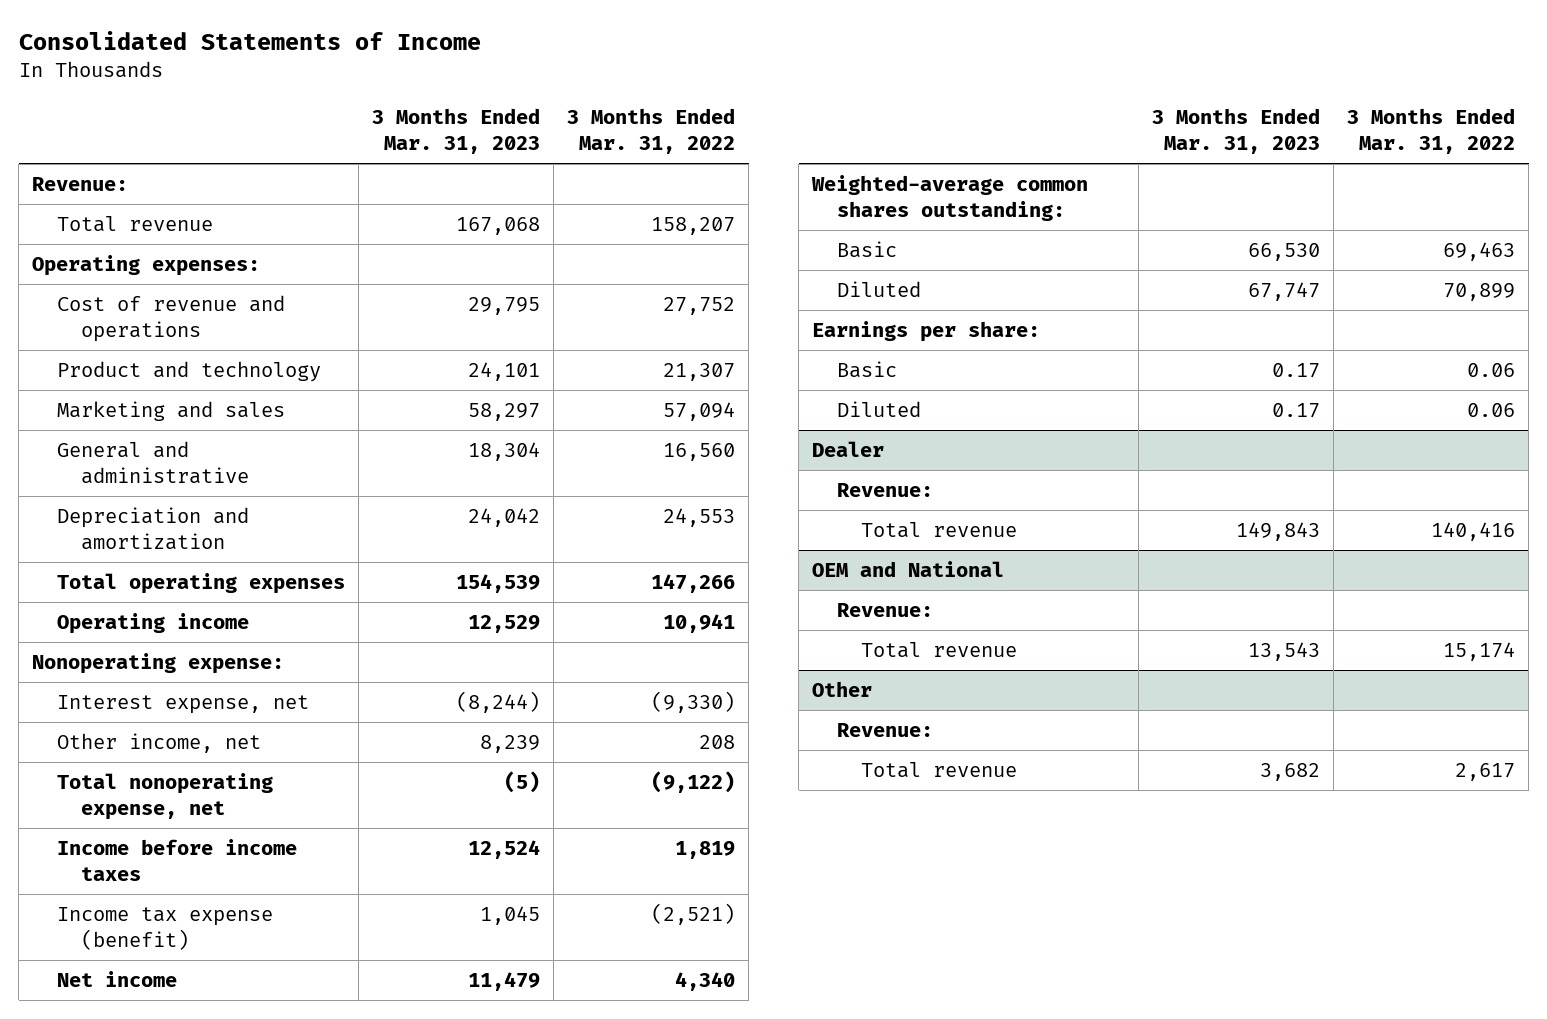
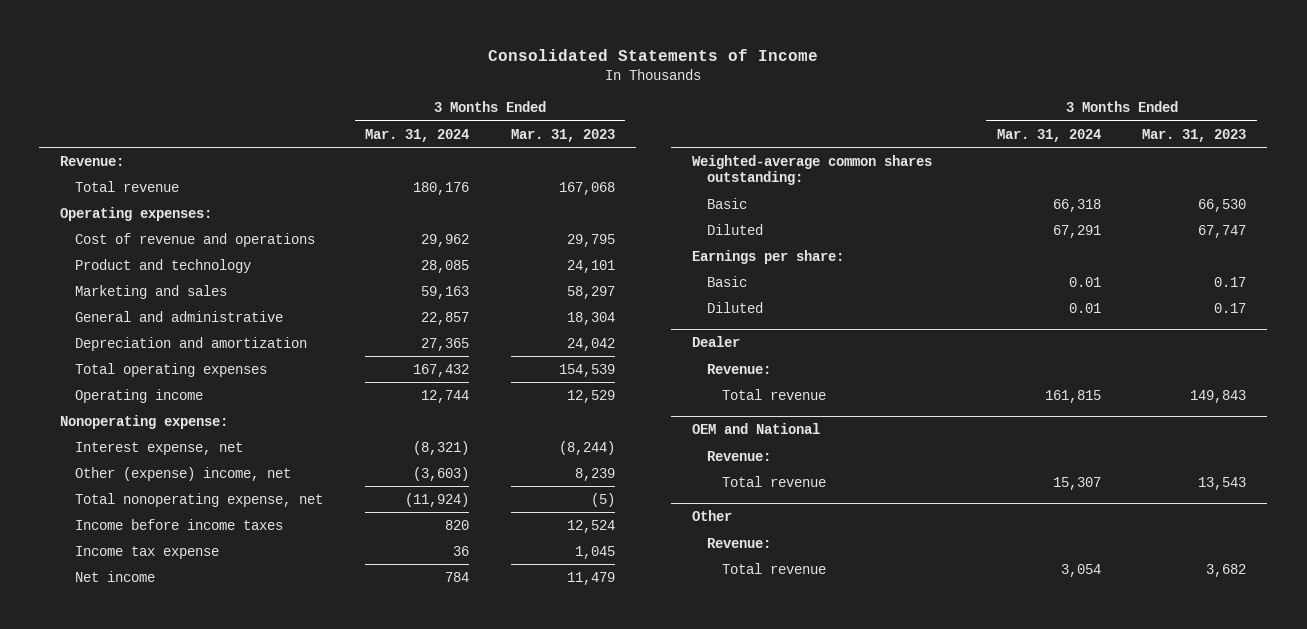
[566,108,735,155] 3 Months Ended Mar. 31, 2022 -> none
none -> [365,128,470,142] Mar. 31, 2024
[56,732,261,753] Other income, net -> [75,466,292,481] Other (expense) income, net
[56,906,273,950] Income tax expense (benefit) -> [75,545,220,559] Income tax expense

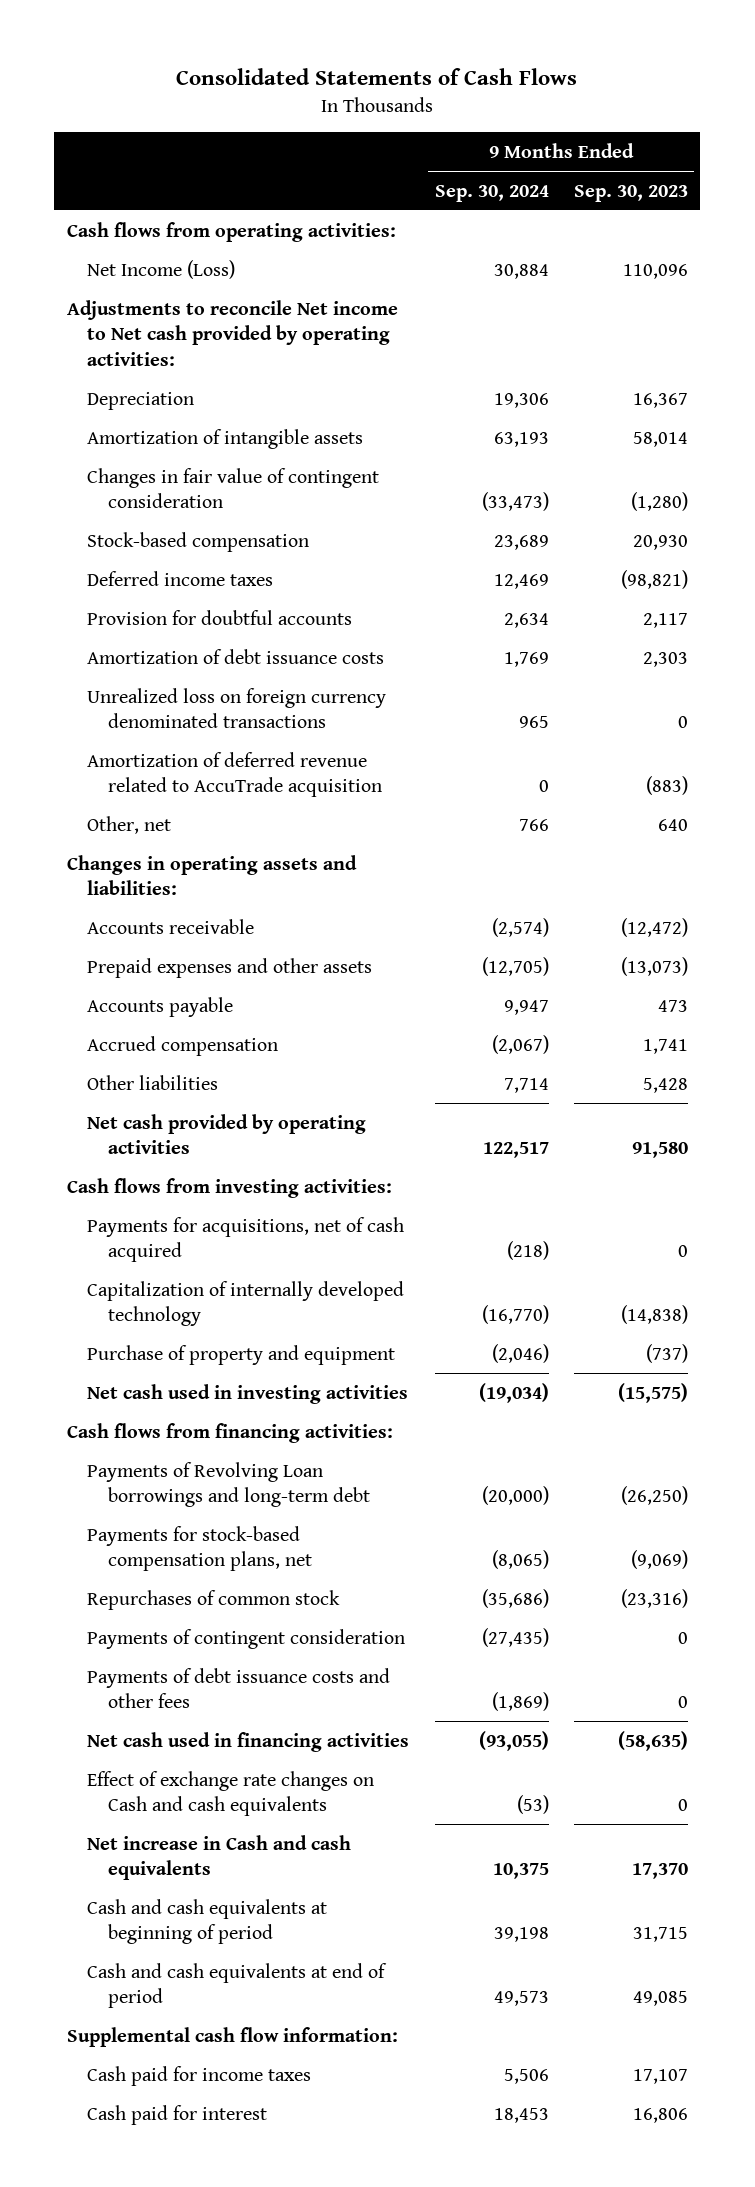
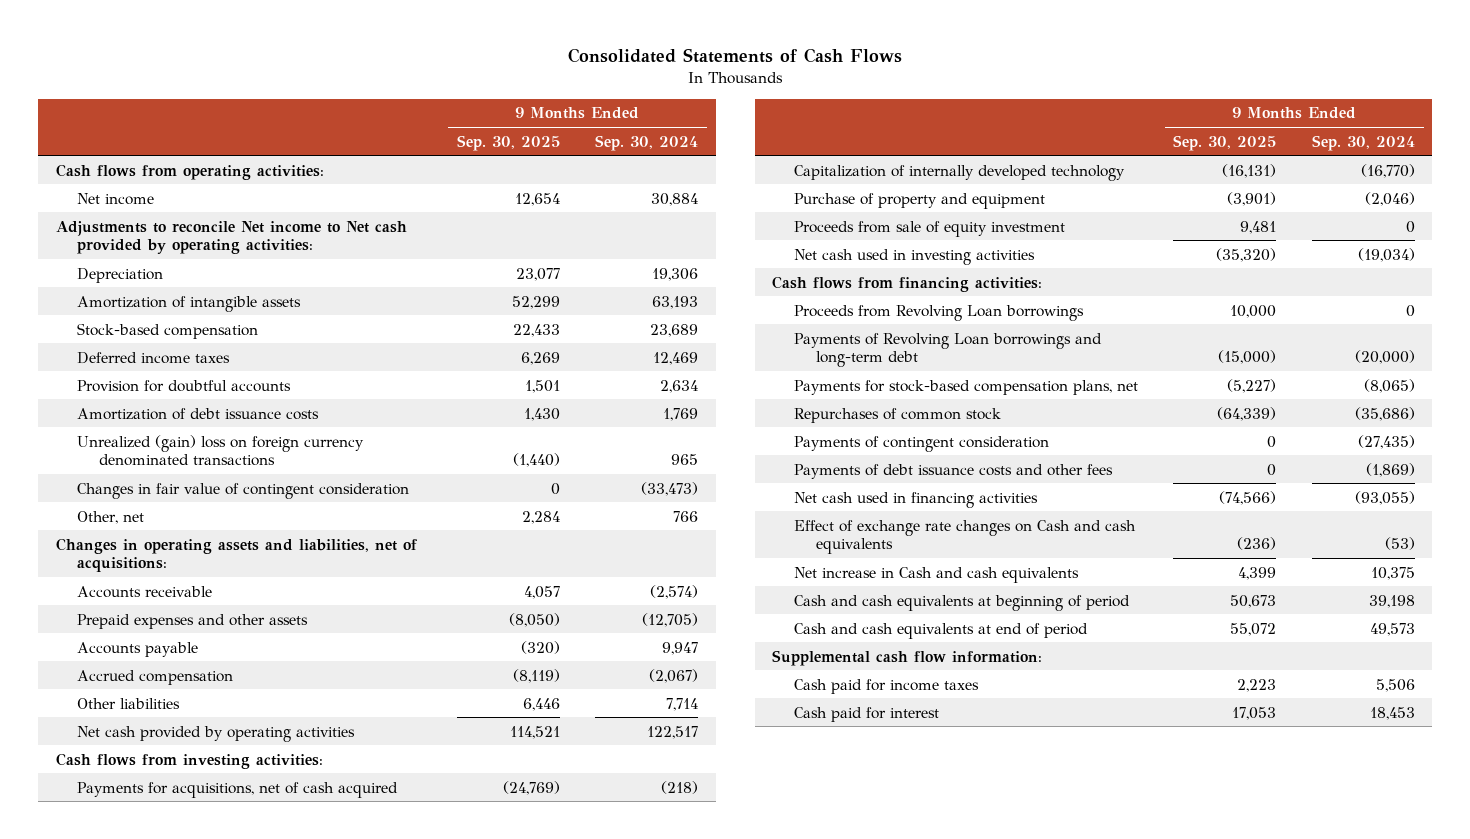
[573,184,688,202] Sep. 30, 2023 -> none
none -> [456,134,560,151] Sep. 30, 2025
[87,259,236,279] Net Income (Loss) -> [77,192,155,205] Net income
[87,751,382,798] Amortization of deferred revenue related to AccuTrade acquisition -> none
[87,687,387,729] Unrealized loss on foreign currency denominated transactions -> [77,434,365,467] Unrealized (gain) loss on foreign currency denominated transactions
[87,467,380,509] Changes in fair value of contingent consideration -> [77,482,410,499] Changes in fair value of contingent consideration
[67,854,358,896] Changes in operating assets and liabilities: -> [55,537,418,573] Changes in operating assets and liabilities, net of acquisitions:
none -> [794,220,1066,237] Proceeds from sale of equity investment
none -> [794,304,1085,321] Proceeds from Revolving Loan borrowings

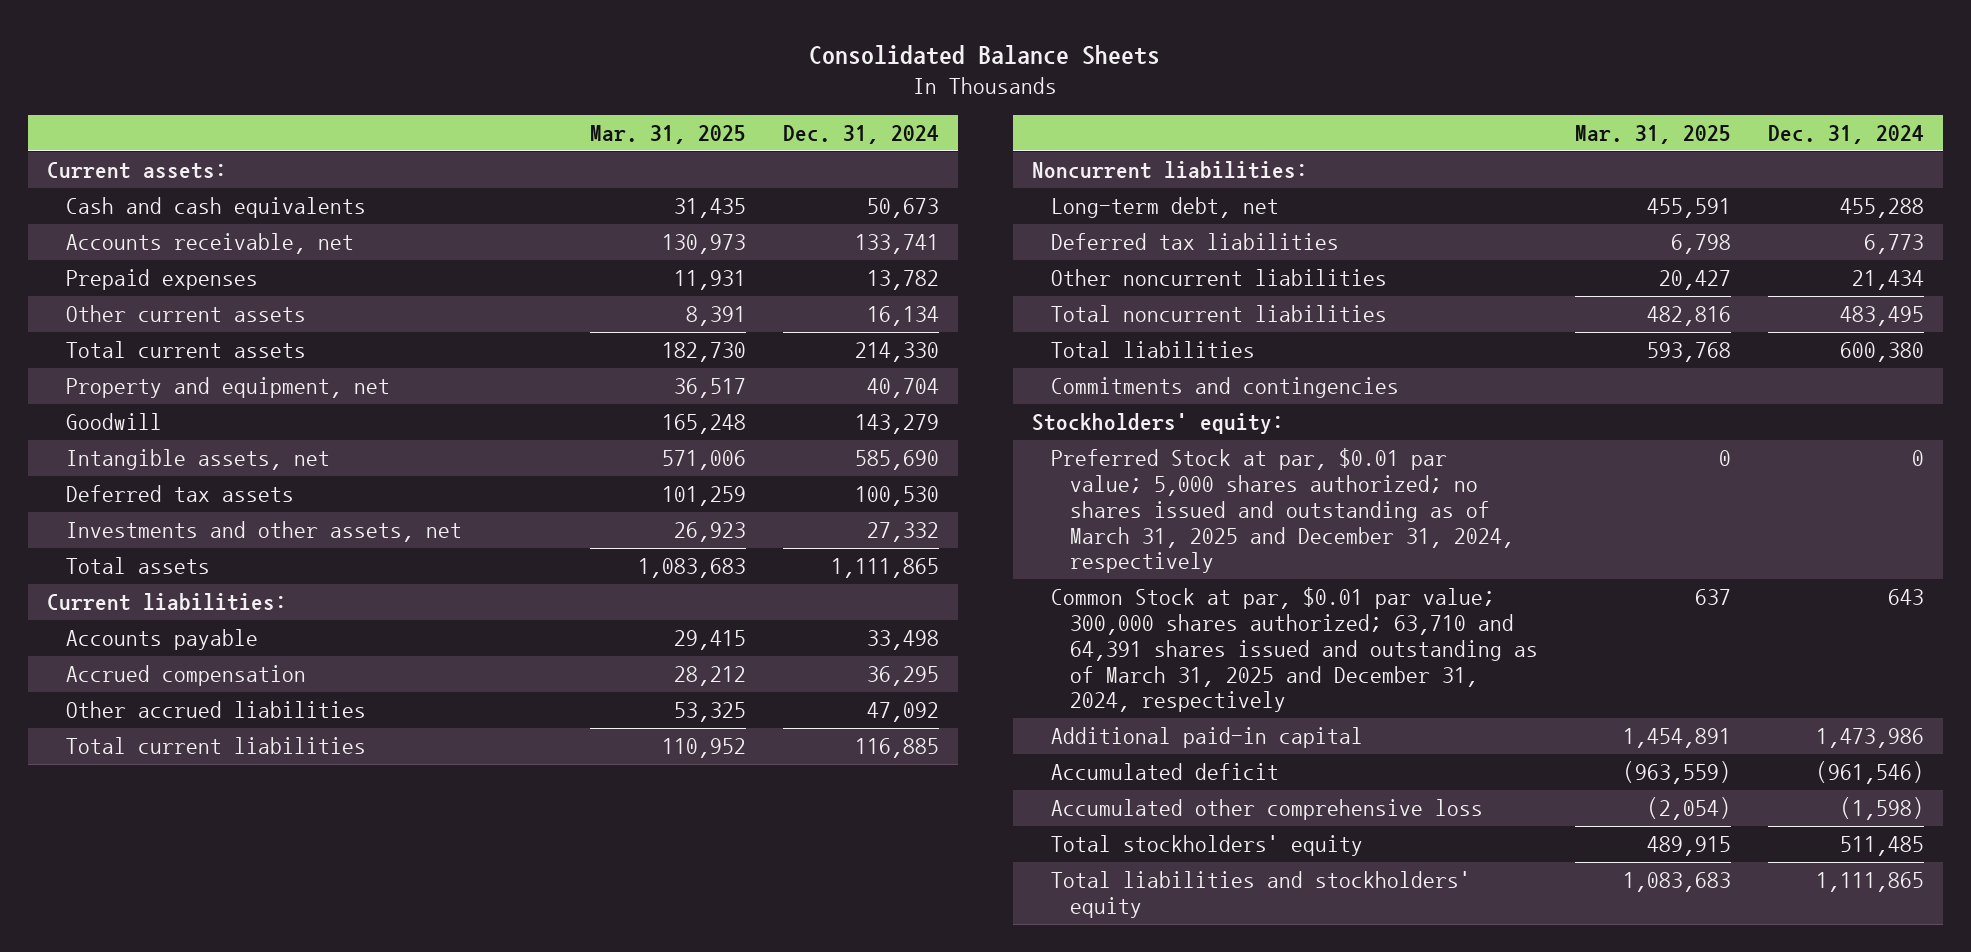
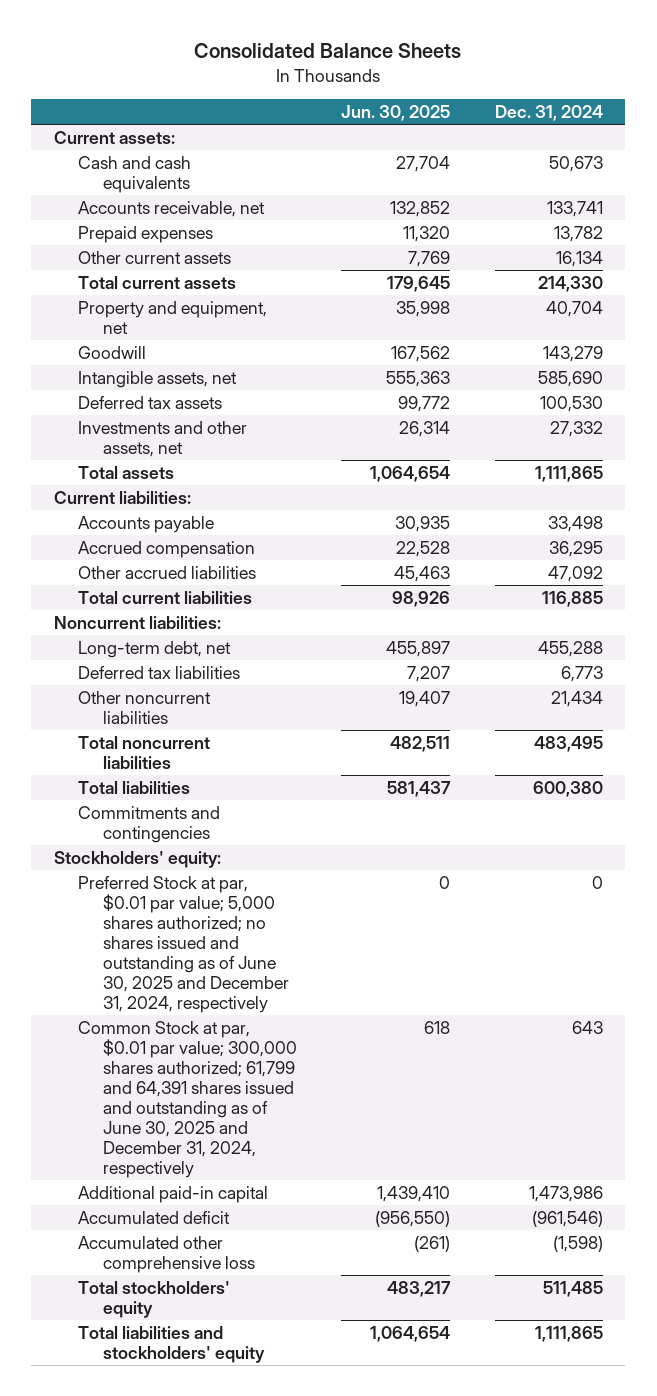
[589,125,746,145] Mar. 31, 2025 -> none
none -> [341,105,451,122] Jun. 30, 2025
[1050,448,1514,574] Preferred Stock at par, $0.01 par value; 5,000 shares authorized; no shares issued and outstanding as of March 31, 2025 and December 31, 2024, respectively -> [78,875,289,1013] Preferred Stock at par, $0.01 par value; 5,000 shares authorized; no shares issued and outstanding as of June 30, 2025 and December 31, 2024, respectively
[1050,587,1538,713] Common Stock at par, $0.01 par value; 300,000 shares authorized; 63,710 and 64,391 shares issued and outstanding as of March 31, 2025 and December 31, 2024, respectively -> [78,1020,297,1178] Common Stock at par, $0.01 par value; 300,000 shares authorized; 61,799 and 64,391 shares issued and outstanding as of June 30, 2025 and December 31, 2024, respectively

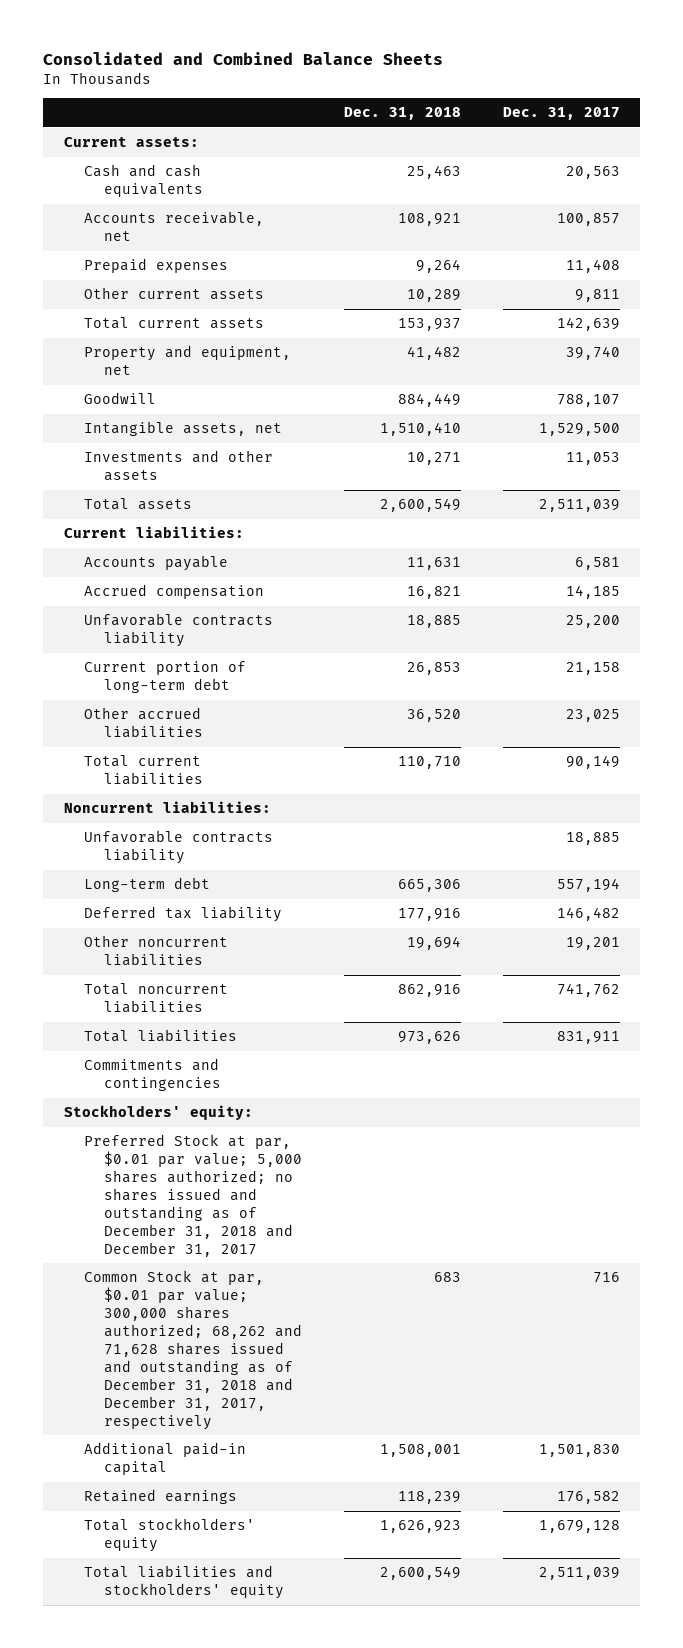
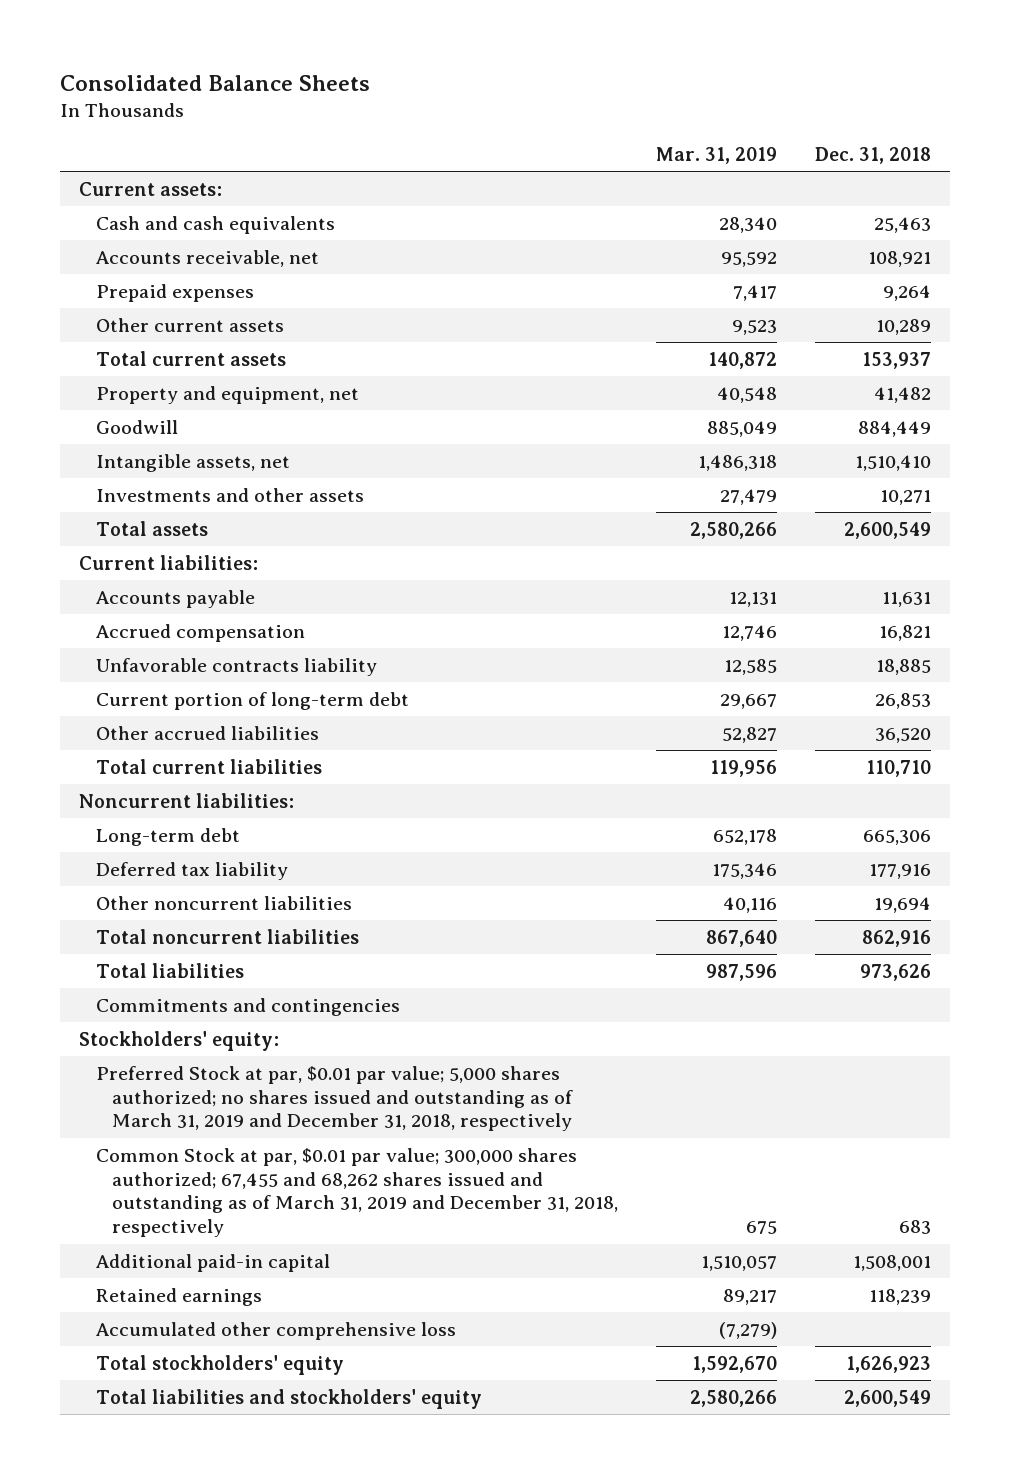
[43,51,444,65] Consolidated and Combined Balance Sheets -> [60,74,371,91] Consolidated Balance Sheets
[502,107,620,121] Dec. 31, 2017 -> none
none -> [655,146,777,164] Mar. 31, 2019
[84,830,274,865] Unfavorable contracts liability -> none
[84,1134,303,1258] Preferred Stock at par, $0.01 par value; 5,000 shares authorized; no shares issued and outstanding as of December 31, 2018 and December 31, 2017 -> [95,1066,574,1132] Preferred Stock at par, $0.01 par value; 5,000 shares authorized; no shares issued and outstanding as of March 31, 2019 and December 31, 2018, respectively
[84,1270,303,1430] Common Stock at par, $0.01 par value; 300,000 shares authorized; 68,262 and 71,628 shares issued and outstanding as of December 31, 2018 and December 31, 2017, respectively -> [95,1148,619,1238] Common Stock at par, $0.01 par value; 300,000 shares authorized; 67,455 and 68,262 shares issued and outstanding as of March 31, 2019 and December 31, 2018, respectively
none -> [95,1322,456,1341] Accumulated other comprehensive loss

